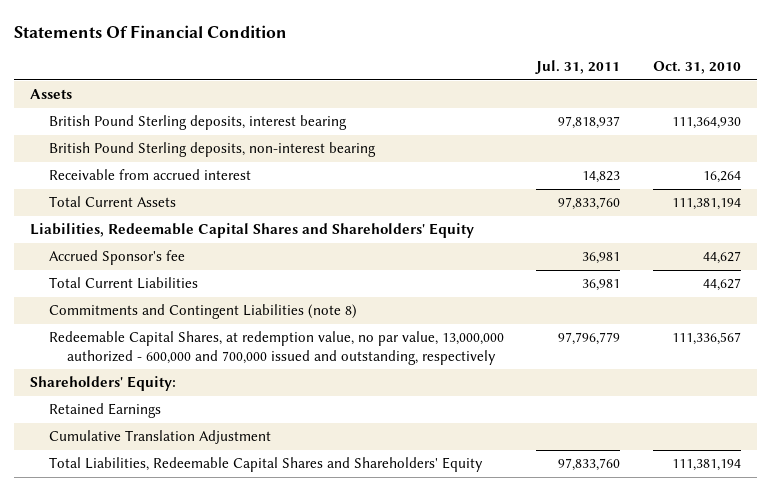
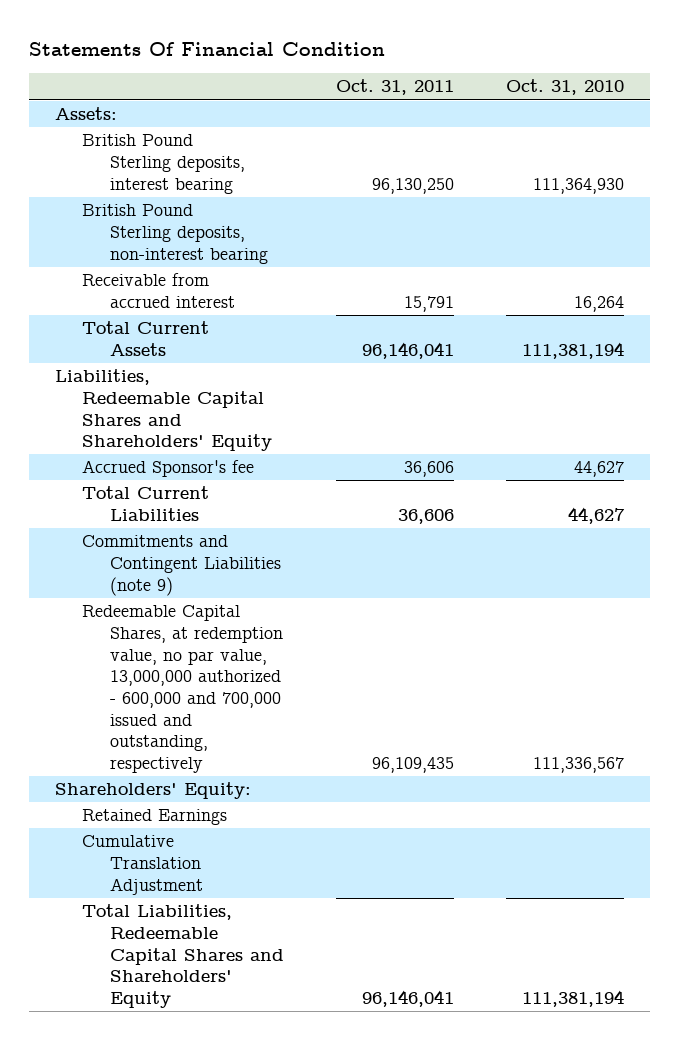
[535,60,621,75] Jul. 31, 2011 -> none
none -> [336,79,455,96] Oct. 31, 2011
[30,89,73,100] Assets -> [54,107,117,121] Assets:
[48,304,357,320] Commitments and Contingent Liabilities (note 8) -> [82,535,281,596] Commitments and Contingent Liabilities (note 9)

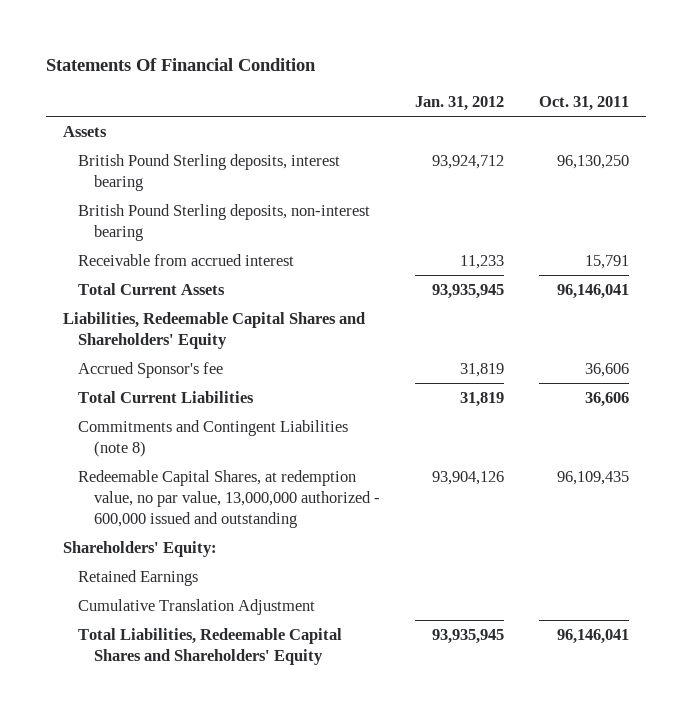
[506,79,625,96] Oct. 31, 2010 -> none
none -> [414,96,504,112] Jan. 31, 2012
[54,107,117,121] Assets: -> [63,125,108,137] Assets
[82,535,281,596] Commitments and Contingent Liabilities (note 9) -> [78,419,349,457] Commitments and Contingent Liabilities (note 8)
[82,605,283,774] Redeemable Capital Shares, at redemption value, no par value, 13,000,000 authorized - 600,000 and 700,000 issued and outstanding, respectively -> [78,469,380,529] Redeemable Capital Shares, at redemption value, no par value, 13,000,000 authorized - 600,000 issued and outstanding

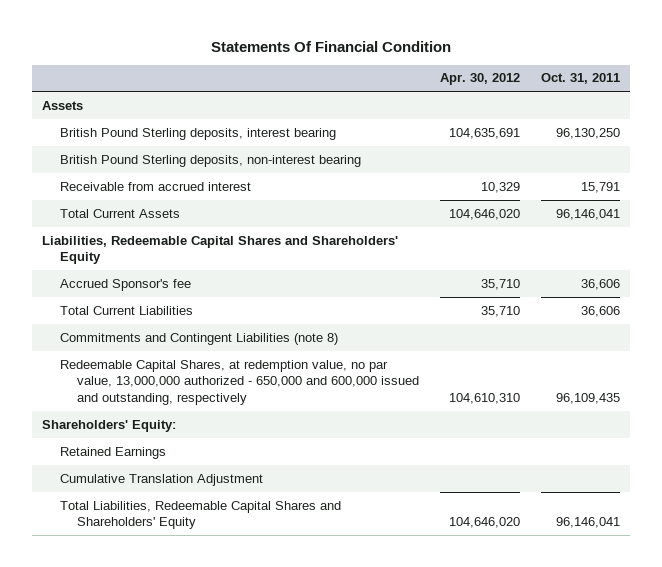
[414,96,504,112] Jan. 31, 2012 -> none
none -> [439,73,520,86] Apr. 30, 2012
[78,469,380,529] Redeemable Capital Shares, at redemption value, no par value, 13,000,000 authorized - 600,000 issued and outstanding -> [59,359,420,406] Redeemable Capital Shares, at redemption value, no par value, 13,000,000 authorized - 650,000 and 600,000 issued and outstanding, respectively

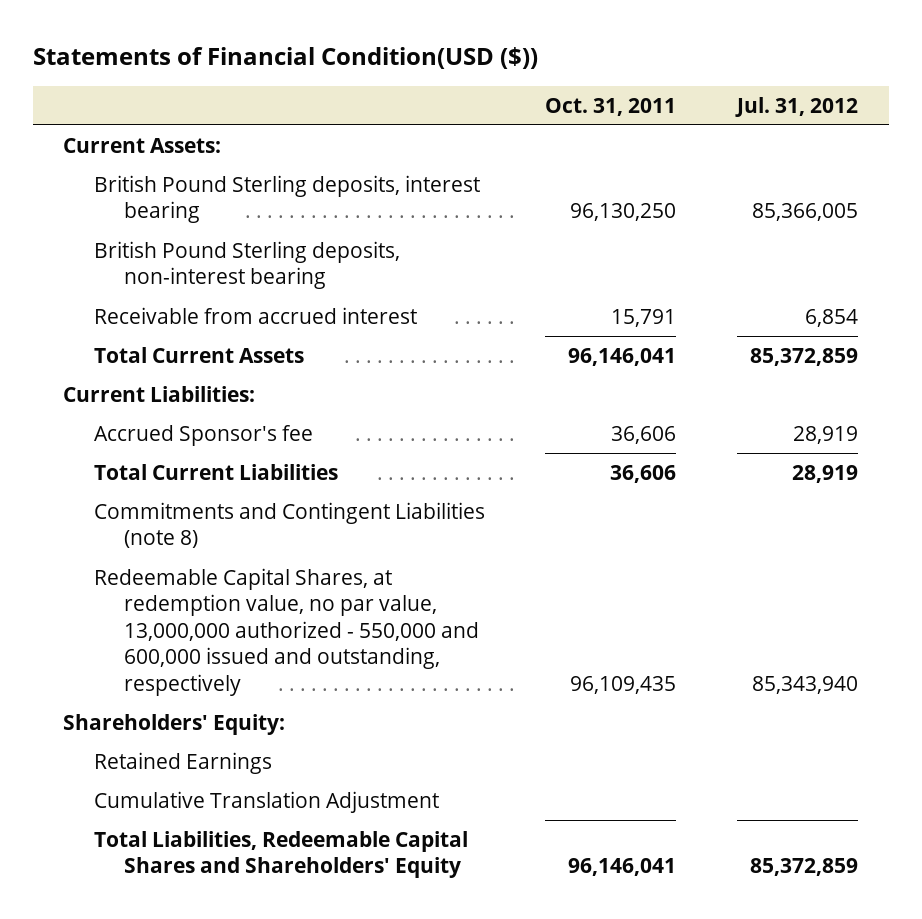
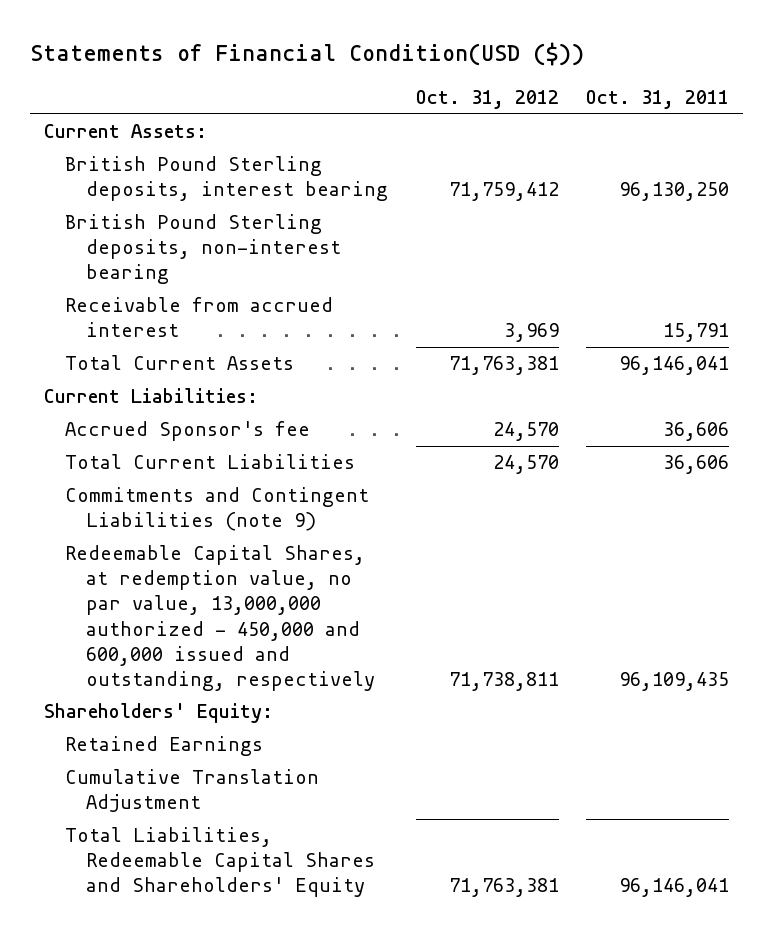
[735,96,859,117] Jul. 31, 2012 -> none
none -> [415,90,559,110] Oct. 31, 2012
[93,501,485,549] Commitments and Contingent Liabilities (note 8) -> [64,487,369,532] Commitments and Contingent Liabilities (note 9)
[93,567,479,696] Redeemable Capital Shares, at redemption value, no par value, 13,000,000 authorized - 550,000 and 600,000 issued and outstanding, respectively -> [64,545,376,691] Redeemable Capital Shares, at redemption value, no par value, 13,000,000 authorized - 450,000 and 600,000 issued and outstanding, respectively

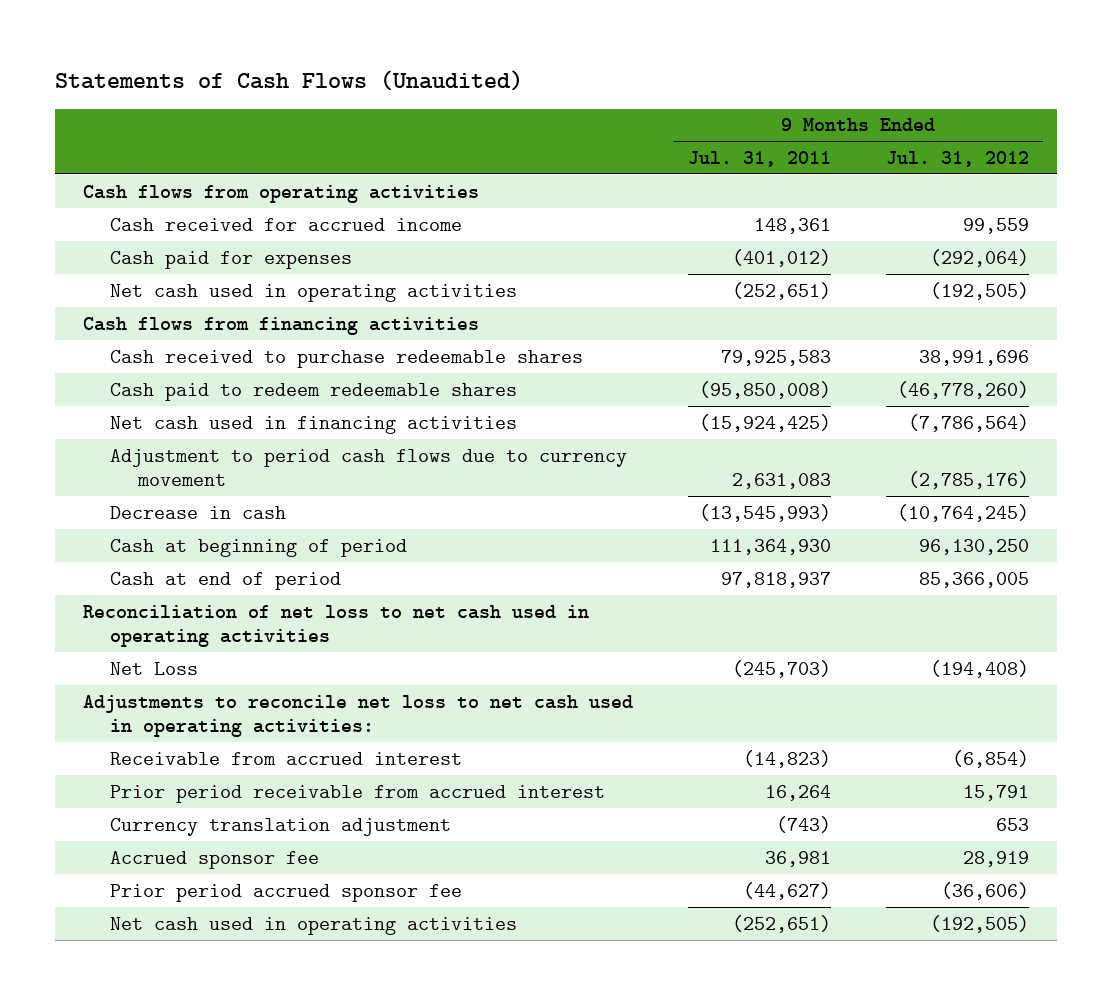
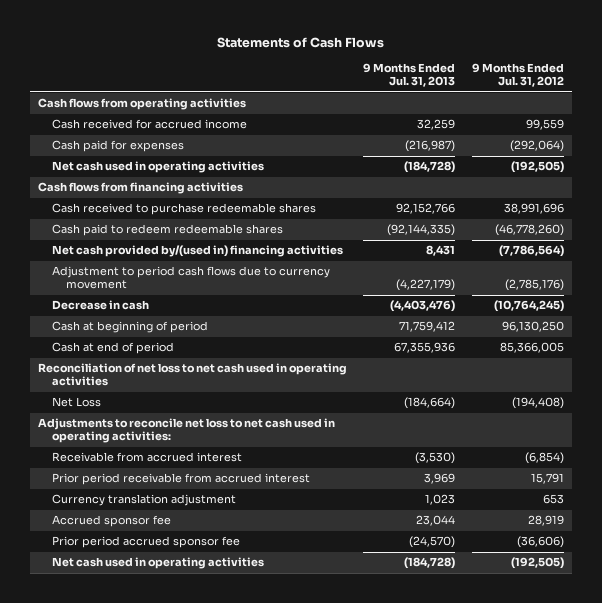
[54,69,523,91] Statements of Cash Flows (Unaudited) -> [216,36,384,48] Statements of Cash Flows
[687,151,831,168] Jul. 31, 2011 -> none
none -> [363,63,456,88] 9 Months Ended Jul. 31, 2013
[110,415,518,434] Net cash used in financing activities -> [51,245,343,258] Net cash provided by/(used in) financing activities

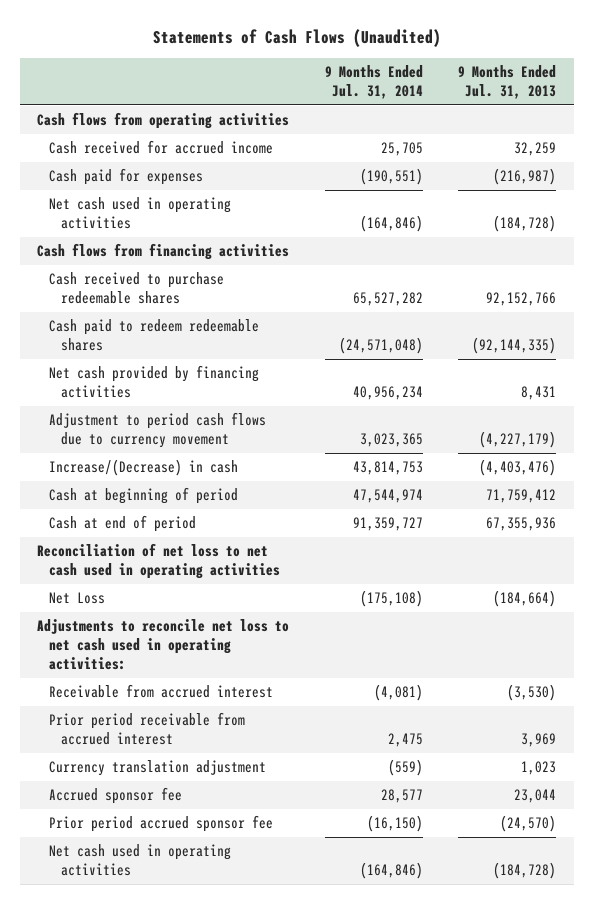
[216,36,384,48] Statements of Cash Flows -> [152,28,441,47] Statements of Cash Flows (Unaudited)
[471,63,564,88] 9 Months Ended Jul. 31, 2012 -> none
none -> [324,65,423,100] 9 Months Ended Jul. 31, 2014
[51,245,343,258] Net cash provided by/(used in) financing activities -> [49,365,260,399] Net cash provided by financing activities
[51,300,149,311] Decrease in cash -> [49,459,239,477] Increase/(Decrease) in cash

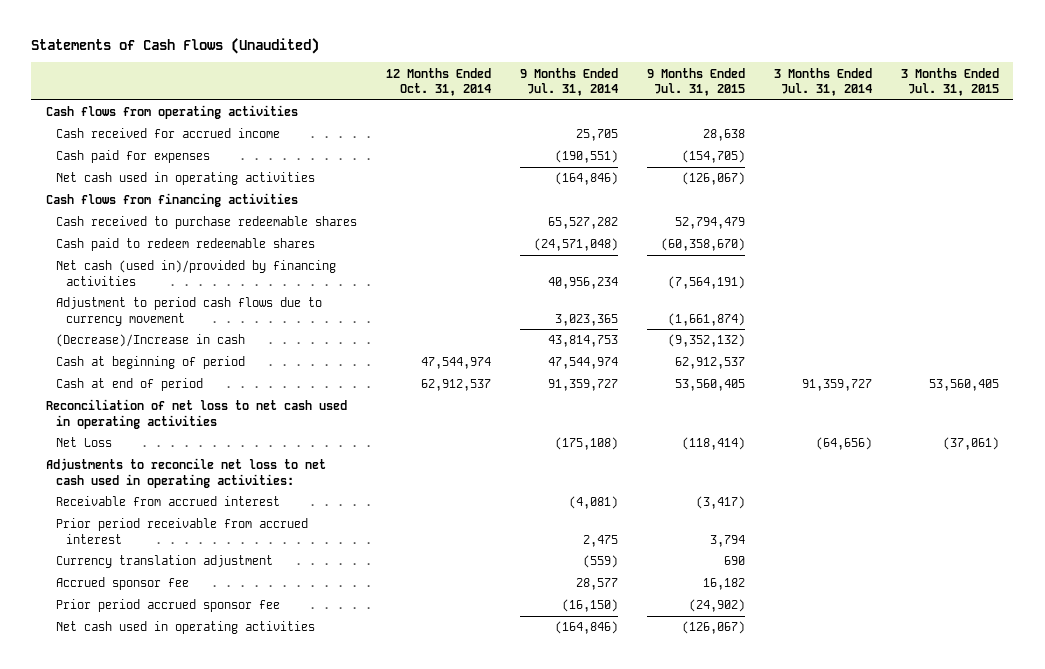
[458,65,557,100] 9 Months Ended Jul. 31, 2013 -> none
none -> [386,67,492,97] 12 Months Ended Oct. 31, 2014
none -> [646,67,745,97] 9 Months Ended Jul. 31, 2015
none -> [773,67,872,97] 3 Months Ended Jul. 31, 2014
none -> [900,67,999,97] 3 Months Ended Jul. 31, 2015
[49,365,260,399] Net cash provided by financing activities -> [56,260,337,286] Net cash (used in)/provided by financing activities
[49,459,239,477] Increase/(Decrease) in cash -> [56,334,246,348] (Decrease)/Increase in cash

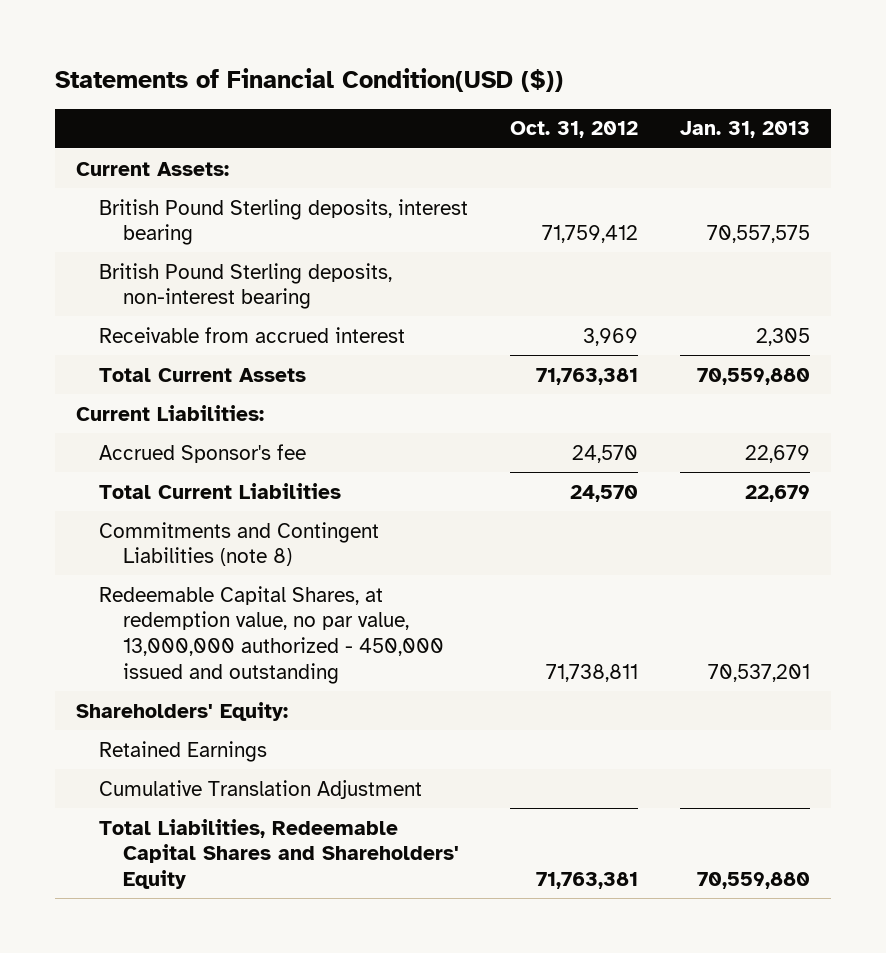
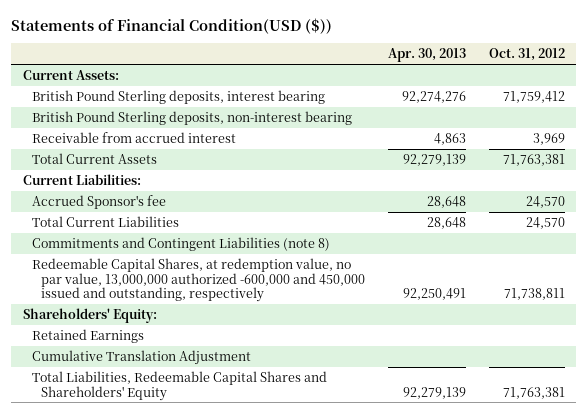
[680,121,811,139] Jan. 31, 2013 -> none
none -> [387,48,466,63] Apr. 30, 2013
[99,585,444,684] Redeemable Capital Shares, at redemption value, no par value, 13,000,000 authorized - 450,000 issued and outstanding -> [31,257,366,303] Redeemable Capital Shares, at redemption value, no par value, 13,000,000 authorized -600,000 and 450,000 issued and outstanding, respectively

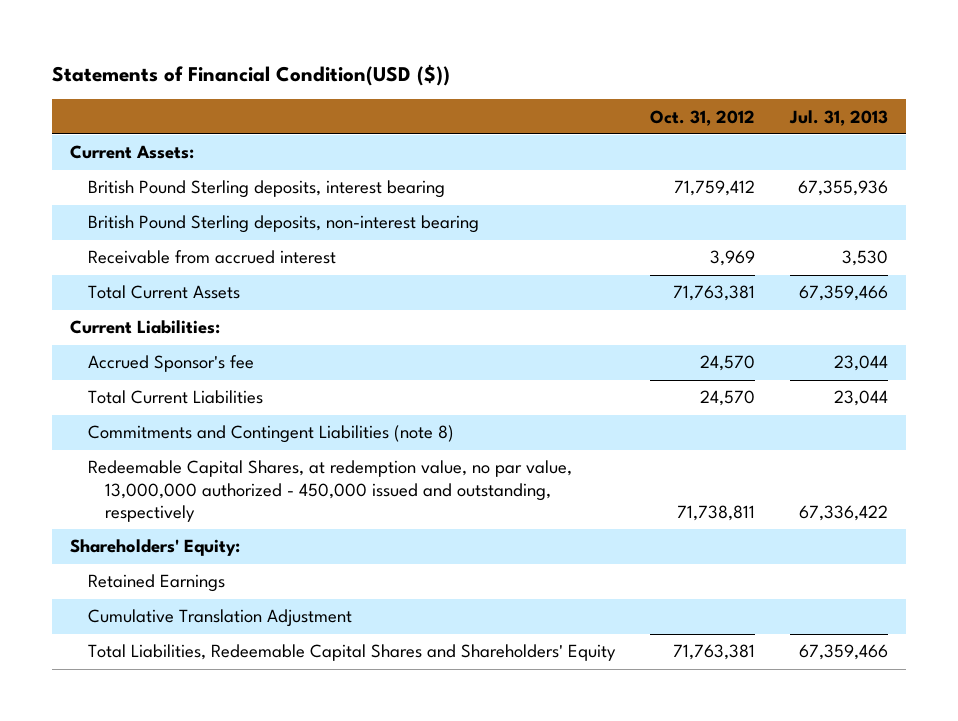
[387,48,466,63] Apr. 30, 2013 -> none
none -> [789,109,889,126] Jul. 31, 2013
[31,257,366,303] Redeemable Capital Shares, at redemption value, no par value, 13,000,000 authorized -600,000 and 450,000 issued and outstanding, respectively -> [87,460,572,523] Redeemable Capital Shares, at redemption value, no par value, 13,000,000 authorized - 450,000 issued and outstanding, respectively

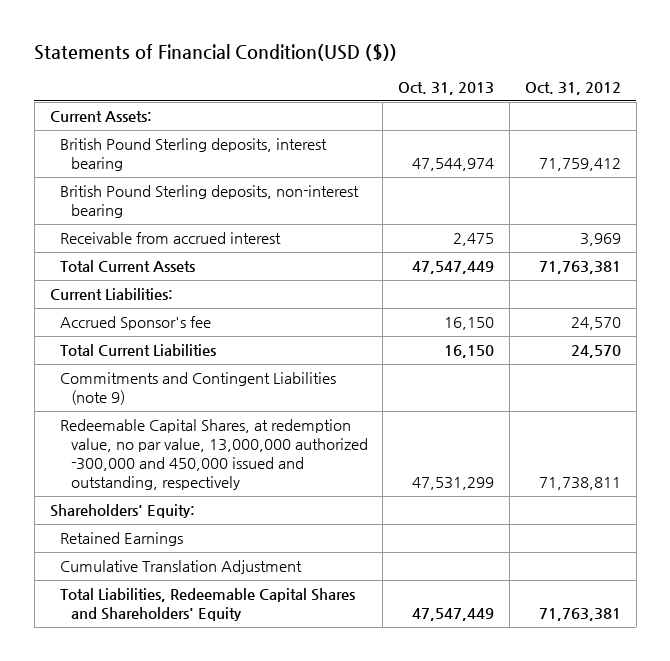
[789,109,889,126] Jul. 31, 2013 -> none
none -> [398,81,495,95] Oct. 31, 2013
[87,425,454,444] Commitments and Contingent Liabilities (note 8) -> [60,372,337,406] Commitments and Contingent Liabilities (note 9)
[87,460,572,523] Redeemable Capital Shares, at redemption value, no par value, 13,000,000 authorized - 450,000 issued and outstanding, respectively -> [60,419,368,490] Redeemable Capital Shares, at redemption value, no par value, 13,000,000 authorized -300,000 and 450,000 issued and outstanding, respectively

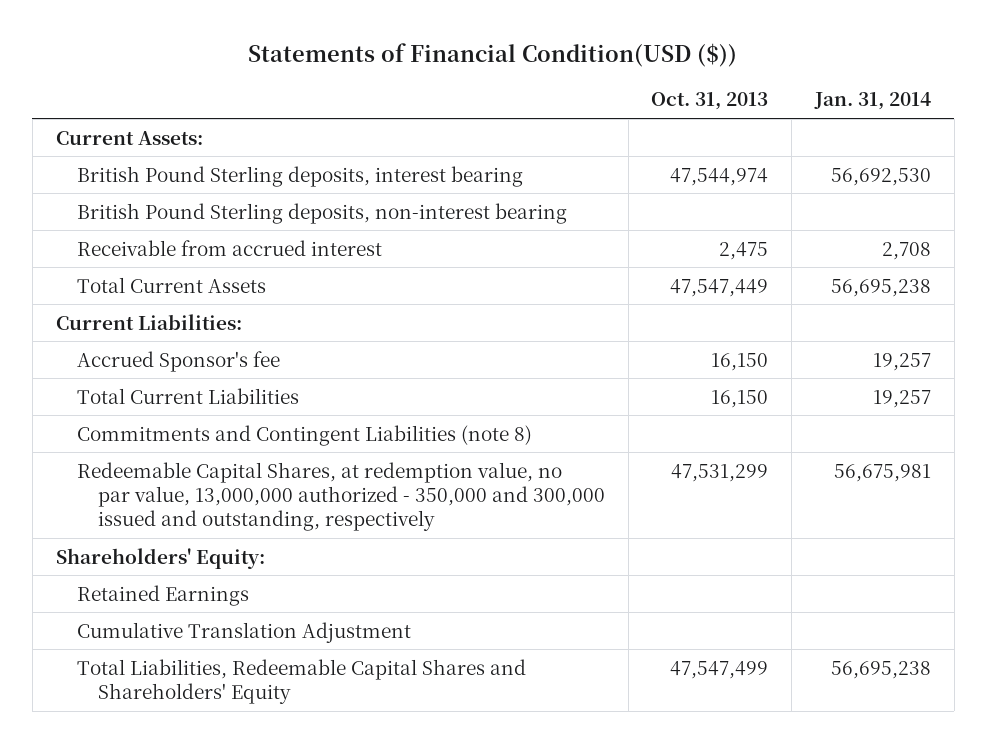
[524,81,621,95] Oct. 31, 2012 -> none
none -> [814,92,932,111] Jan. 31, 2014
[60,372,337,406] Commitments and Contingent Liabilities (note 9) -> [76,424,532,446] Commitments and Contingent Liabilities (note 8)
[60,419,368,490] Redeemable Capital Shares, at redemption value, no par value, 13,000,000 authorized -300,000 and 450,000 issued and outstanding, respectively -> [76,461,605,532] Redeemable Capital Shares, at redemption value, no par value, 13,000,000 authorized - 350,000 and 300,000 issued and outstanding, respectively
[412,608,495,622] 47,547,449 -> [670,660,769,679] 47,547,499

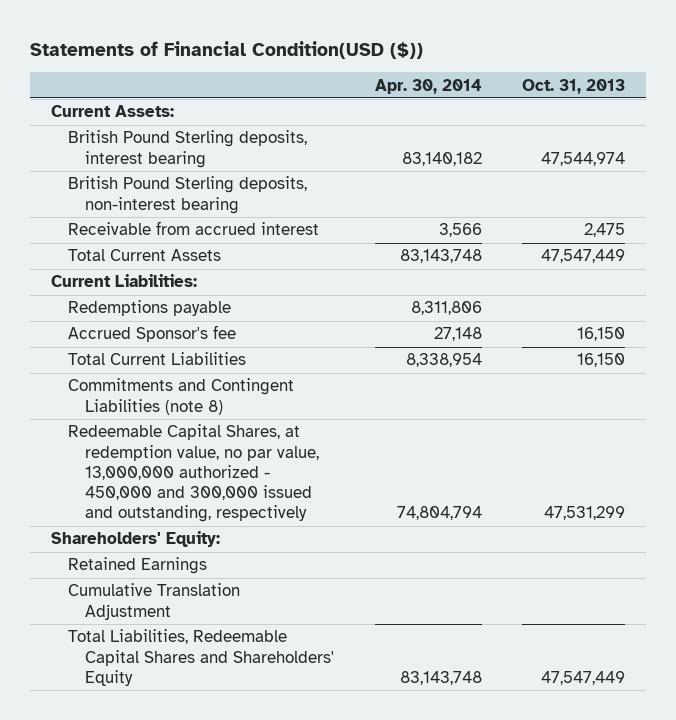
[814,92,932,111] Jan. 31, 2014 -> none
none -> [374,78,482,94] Apr. 30, 2014
none -> [67,300,231,317] Redemptions payable
[76,461,605,532] Redeemable Capital Shares, at redemption value, no par value, 13,000,000 authorized - 350,000 and 300,000 issued and outstanding, respectively -> [67,424,319,523] Redeemable Capital Shares, at redemption value, no par value, 13,000,000 authorized - 450,000 and 300,000 issued and outstanding, respectively
[670,660,769,679] 47,547,499 -> [541,670,626,685] 47,547,449

